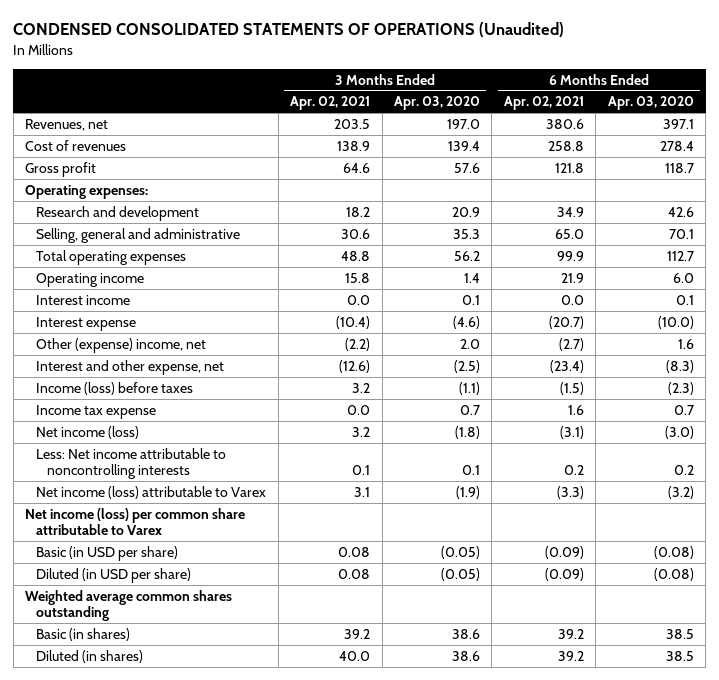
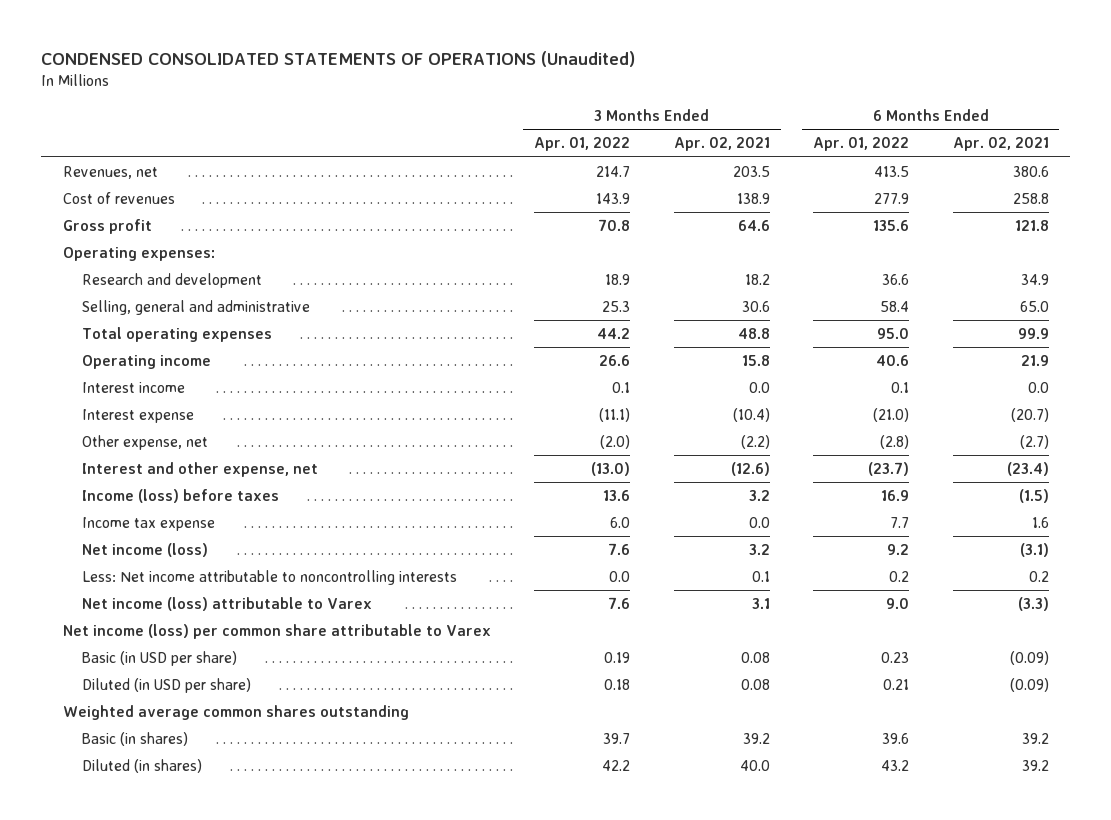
[393,96,480,111] Apr. 03, 2020 -> none
[607,96,694,111] Apr. 03, 2020 -> none
none -> [534,137,631,152] Apr. 01, 2022
none -> [813,137,910,152] Apr. 01, 2022
[36,337,207,353] Other (expense) income, net -> [82,434,209,450] Other expense, net

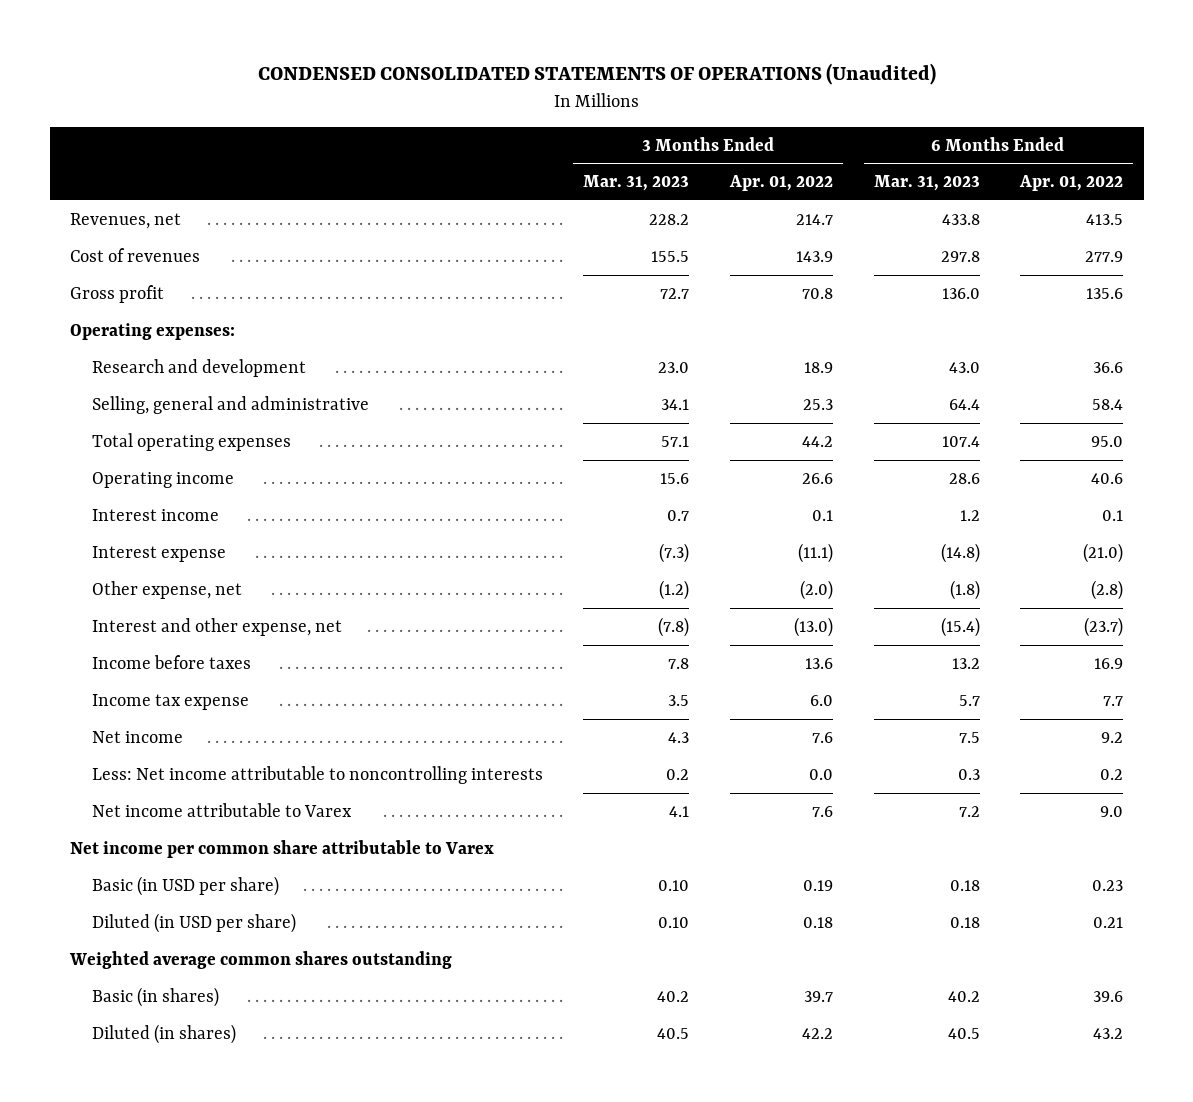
[673,137,770,152] Apr. 02, 2021 -> none
[952,137,1049,152] Apr. 02, 2021 -> none
none -> [583,175,690,192] Mar. 31, 2023
none -> [873,175,980,192] Mar. 31, 2023
[82,488,280,503] Income (loss) before taxes -> [91,654,251,669] Income before taxes
[82,542,209,557] Net income (loss) -> [91,730,183,743] Net income
[82,596,373,611] Net income (loss) attributable to Varex -> [91,802,352,817] Net income attributable to Varex
[62,623,491,639] Net income (loss) per common share attributable to Varex -> [70,839,495,858] Net income per common share attributable to Varex

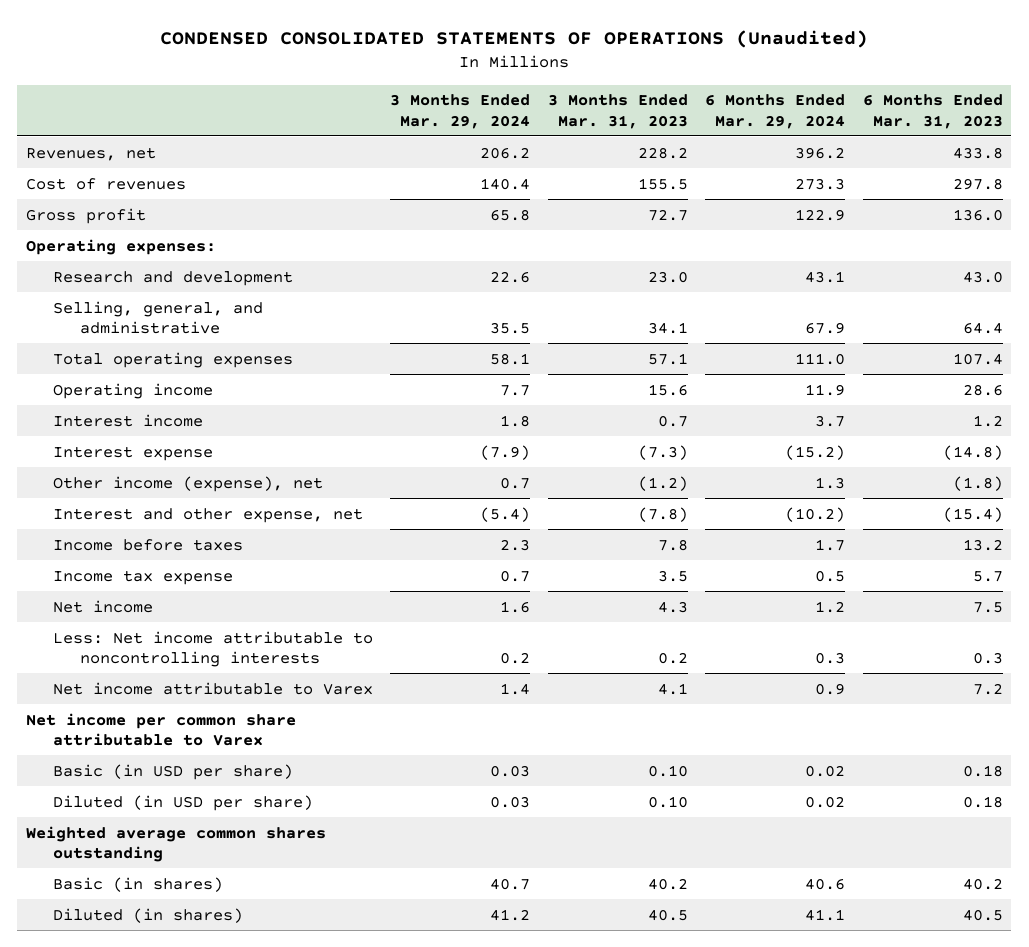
[729,175,834,192] Apr. 01, 2022 -> none
[1019,175,1124,192] Apr. 01, 2022 -> none
none -> [390,94,531,129] 3 Months Ended Mar. 29, 2024
none -> [705,94,846,129] 6 Months Ended Mar. 29, 2024
[91,395,369,414] Selling, general and administrative -> [53,300,264,335] Selling, general, and administrative
[91,580,242,599] Other expense, net -> [53,475,324,492] Other income (expense), net

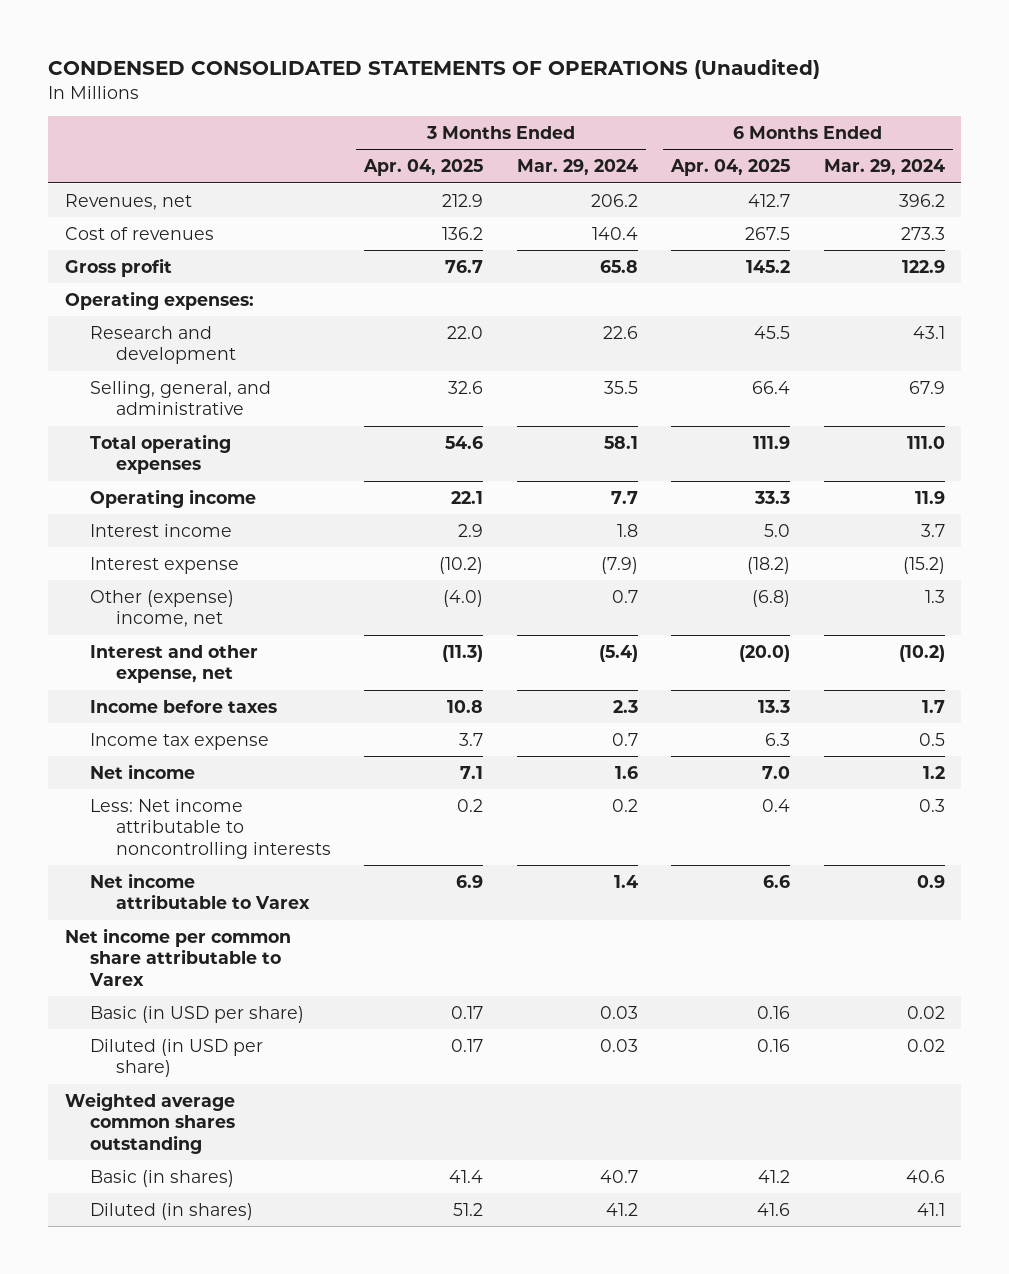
[547,94,688,129] 3 Months Ended Mar. 31, 2023 -> none
[862,94,1003,129] 6 Months Ended Mar. 31, 2023 -> none
none -> [363,159,484,177] Apr. 04, 2025
none -> [670,159,791,177] Apr. 04, 2025
[53,475,324,492] Other income (expense), net -> [90,589,235,628] Other (expense) income, net

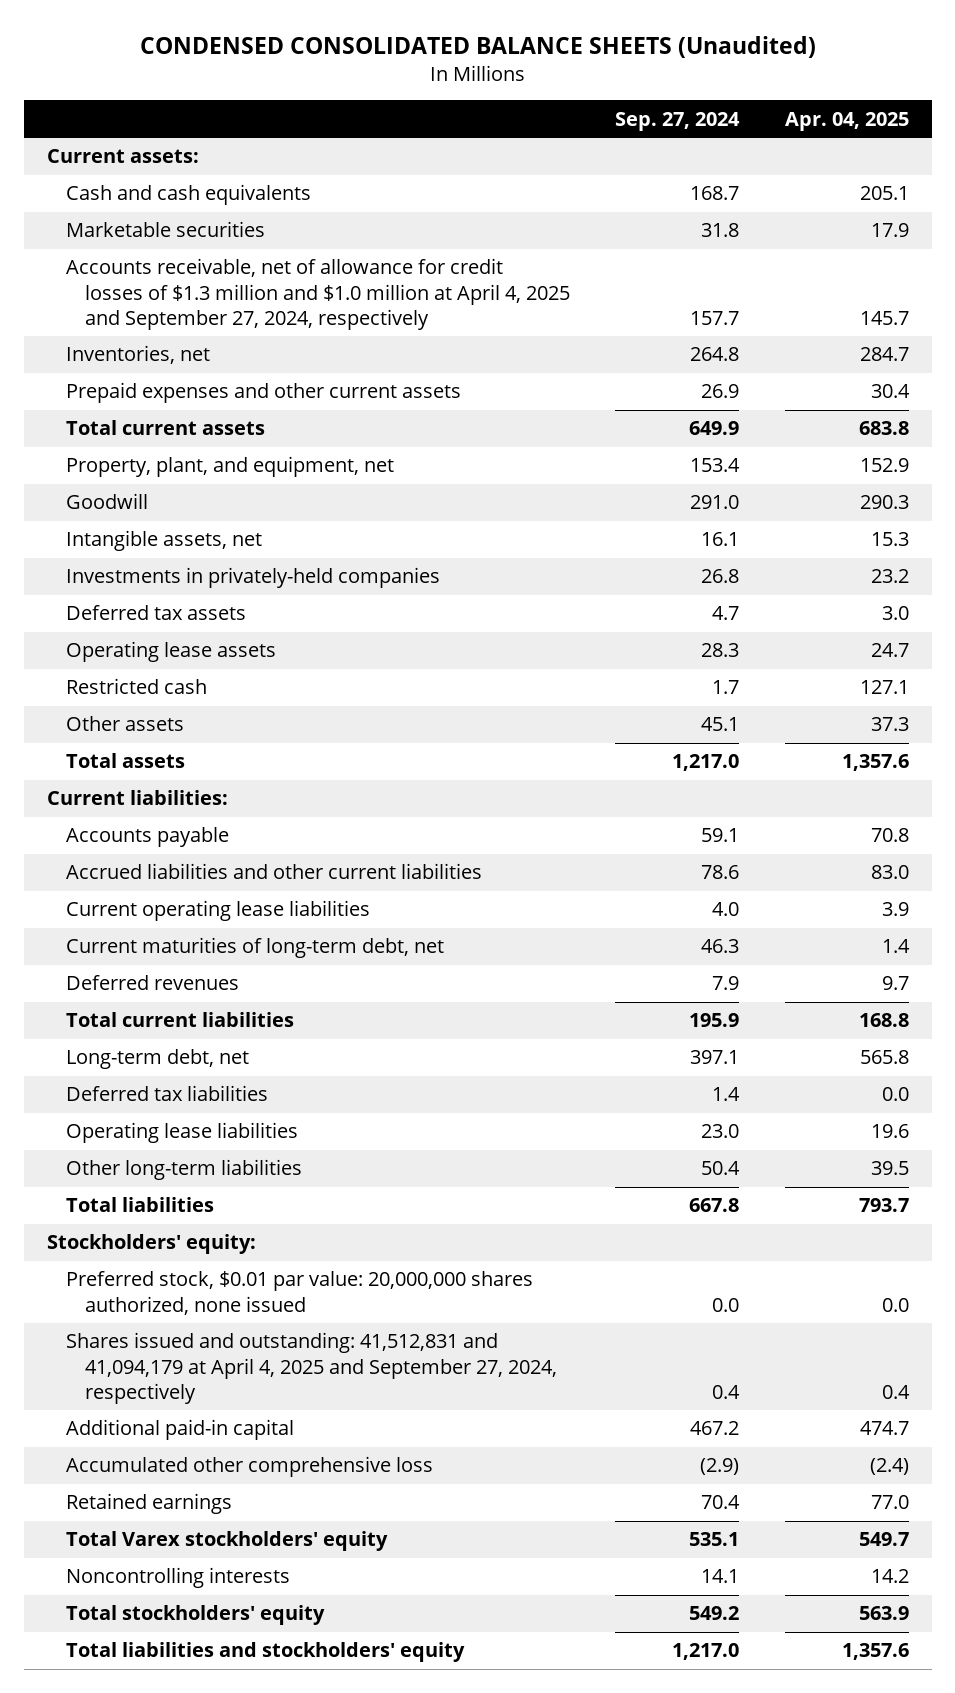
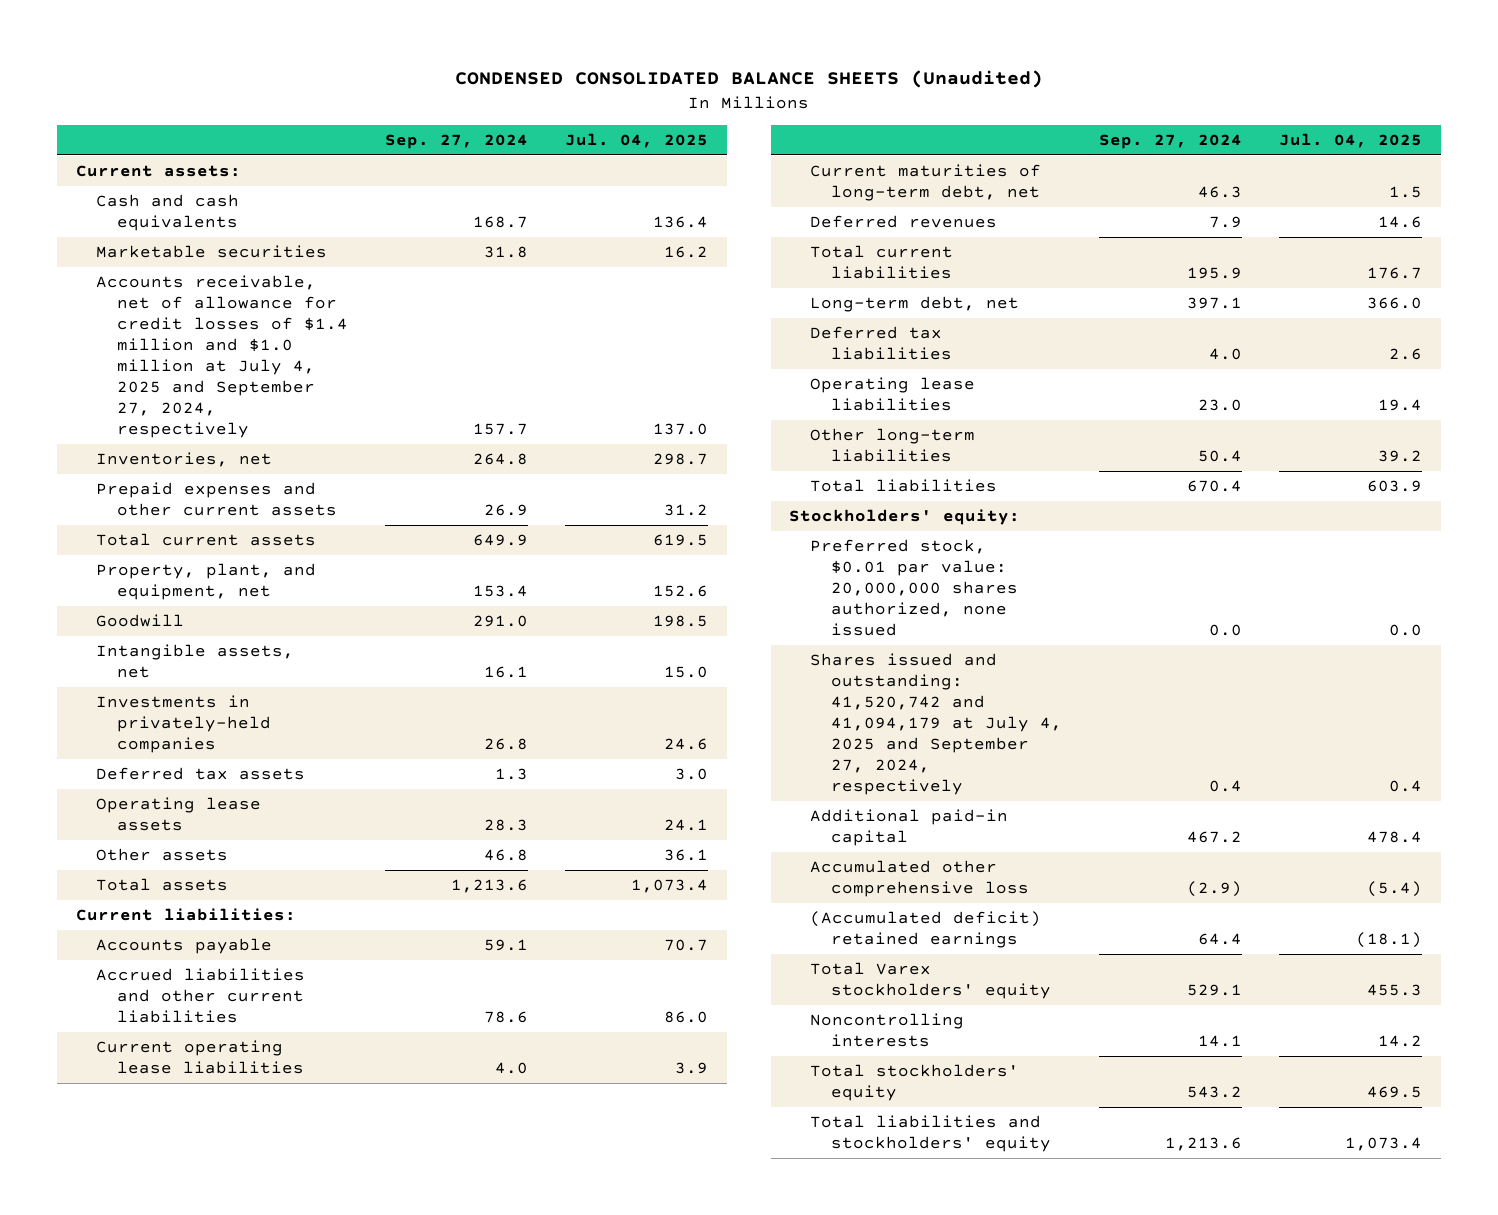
[784,111,909,131] Apr. 04, 2025 -> none
none -> [565,133,709,149] Jul. 04, 2025
[65,258,570,330] Accounts receivable, net of allowance for credit losses of $1.3 million and $1.0 million at April 4, 2025 and September 27, 2024, respectively -> [96,275,349,439] Accounts receivable, net of allowance for credit losses of $1.4 million and $1.0 million at July 4, 2025 and September 27, 2024, respectively
[712,606,740,621] 4.7 -> [495,768,529,781] 1.3
[65,678,207,695] Restricted cash -> none
[701,717,740,732] 45.1 -> [484,849,529,862] 46.8
[672,754,740,772] 1,217.0 -> [451,879,529,894] 1,213.6
[712,1087,741,1102] 1.4 -> [1208,348,1242,361] 4.0
[689,1198,740,1213] 667.8 -> [1186,480,1242,493] 670.4
[65,1332,557,1404] Shares issued and outstanding: 41,512,831 and 41,094,179 at April 4, 2025 and September 27, 2024, respectively -> [809,653,1062,796] Shares issued and outstanding: 41,520,742 and 41,094,179 at July 4, 2025 and September 27, 2024, respectively
[65,1493,232,1515] Retained earnings -> [809,911,1041,949] (Accumulated deficit) retained earnings
[701,1495,741,1510] 70.4 -> [1197,933,1242,946] 64.4
[689,1532,740,1547] 535.1 -> [1186,984,1242,997] 529.1
[689,1606,740,1621] 549.2 -> [1186,1086,1242,1099] 543.2
[672,1643,740,1661] 1,217.0 -> [1164,1137,1242,1152] 1,213.6

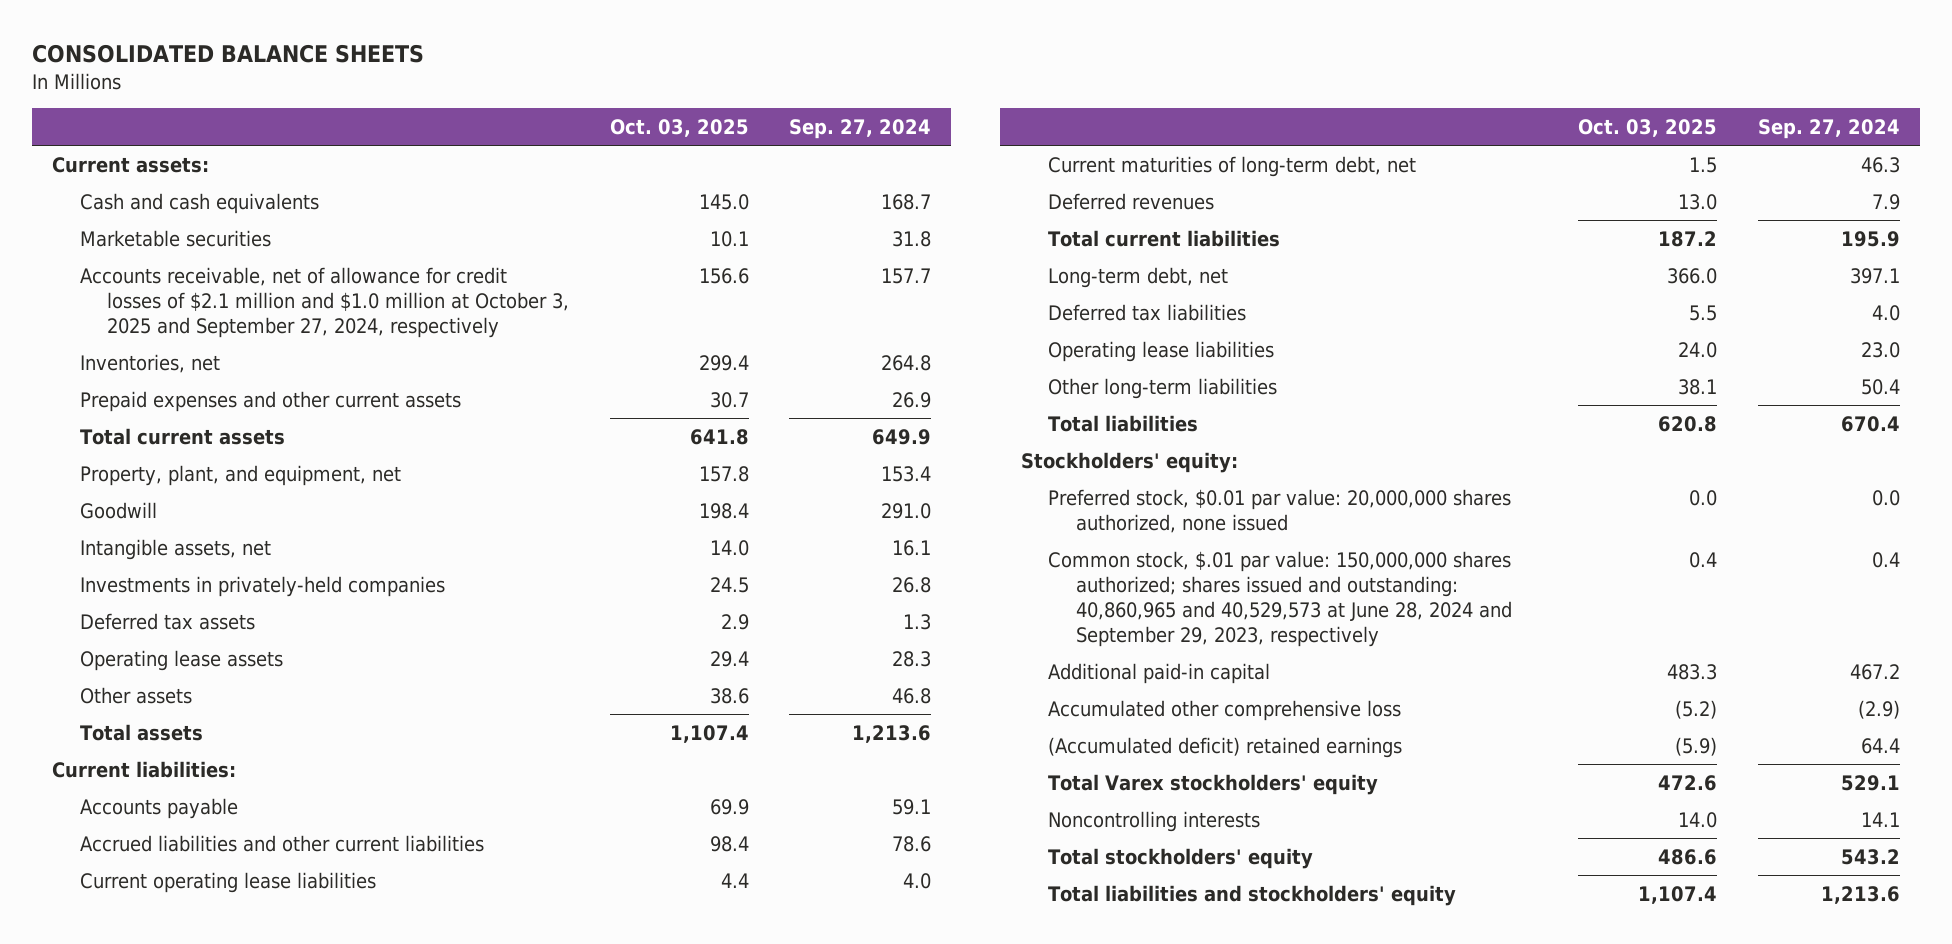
[454,70,1043,89] CONDENSED CONSOLIDATED BALANCE SHEETS (Unaudited) -> [31,44,424,64] CONSOLIDATED BALANCE SHEETS
[565,133,709,149] Jul. 04, 2025 -> none
none -> [609,118,749,137] Oct. 03, 2025
[96,275,349,439] Accounts receivable, net of allowance for credit losses of $1.4 million and $1.0 million at July 4, 2025 and September 27, 2024, respectively -> [79,266,570,338] Accounts receivable, net of allowance for credit losses of $2.1 million and $1.0 million at October 3, 2025 and September 27, 2024, respectively
[809,653,1062,796] Shares issued and outstanding: 41,520,742 and 41,094,179 at July 4, 2025 and September 27, 2024, respectively -> [1048,550,1513,647] Common stock, $.01 par value: 150,000,000 shares authorized; shares issued and outstanding: 40,860,965 and 40,529,573 at June 28, 2024 and September 29, 2023, respectively

